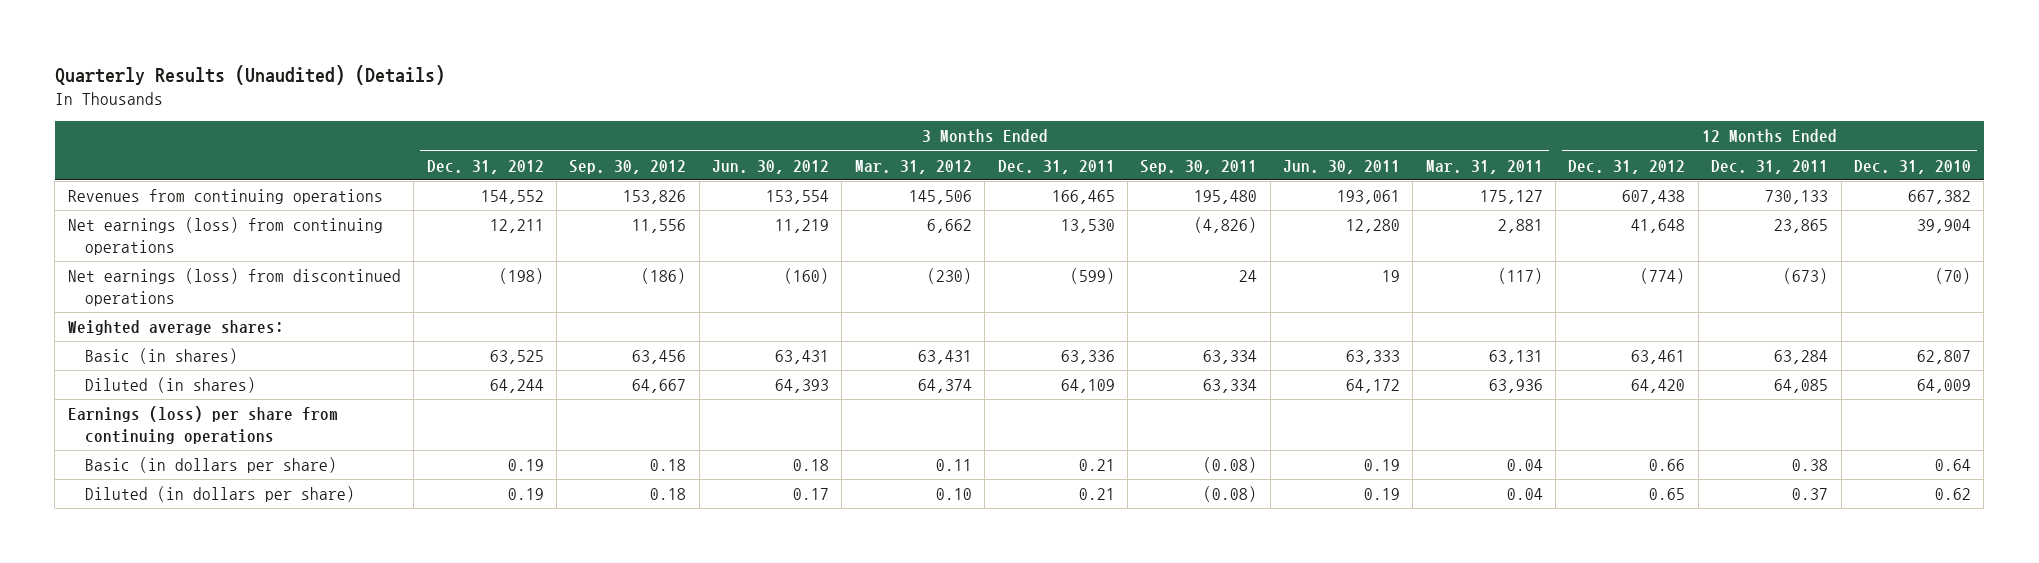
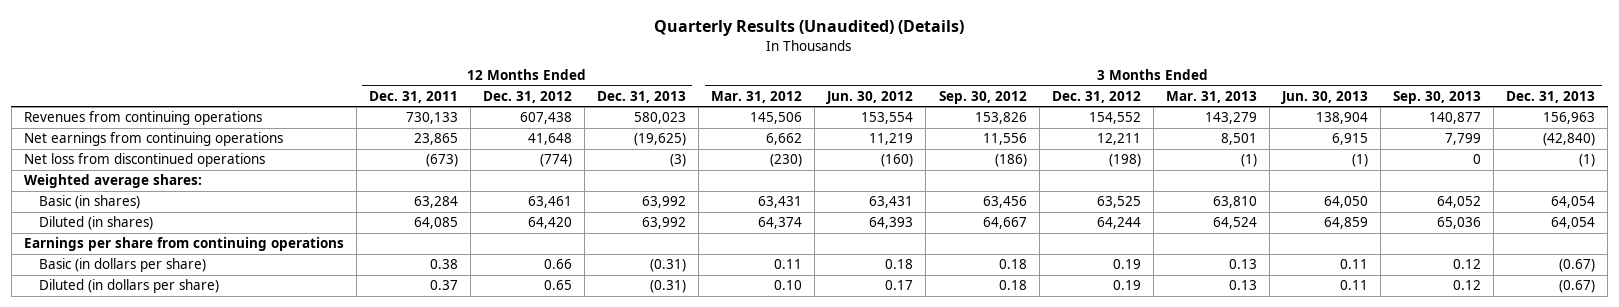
[997,159,1115,174] Dec. 31, 2011 -> none
[1140,159,1258,174] Sep. 30, 2011 -> none
[1283,159,1401,174] Jun. 30, 2011 -> none
[1425,159,1543,174] Mar. 31, 2011 -> none
[1853,159,1971,174] Dec. 31, 2010 -> none
none -> [597,90,687,103] Dec. 31, 2013
none -> [1165,90,1257,103] Mar. 31, 2013
none -> [1280,90,1368,104] Jun. 30, 2013
none -> [1393,90,1482,104] Sep. 30, 2013
none -> [1506,90,1596,103] Dec. 31, 2013
[67,217,383,255] Net earnings (loss) from continuing operations -> [23,132,283,147] Net earnings from continuing operations
[67,268,401,306] Net earnings (loss) from discontinued operations -> [23,153,265,168] Net loss from discontinued operations
[67,406,338,444] Earnings (loss) per share from continuing operations -> [23,237,344,252] Earnings per share from continuing operations

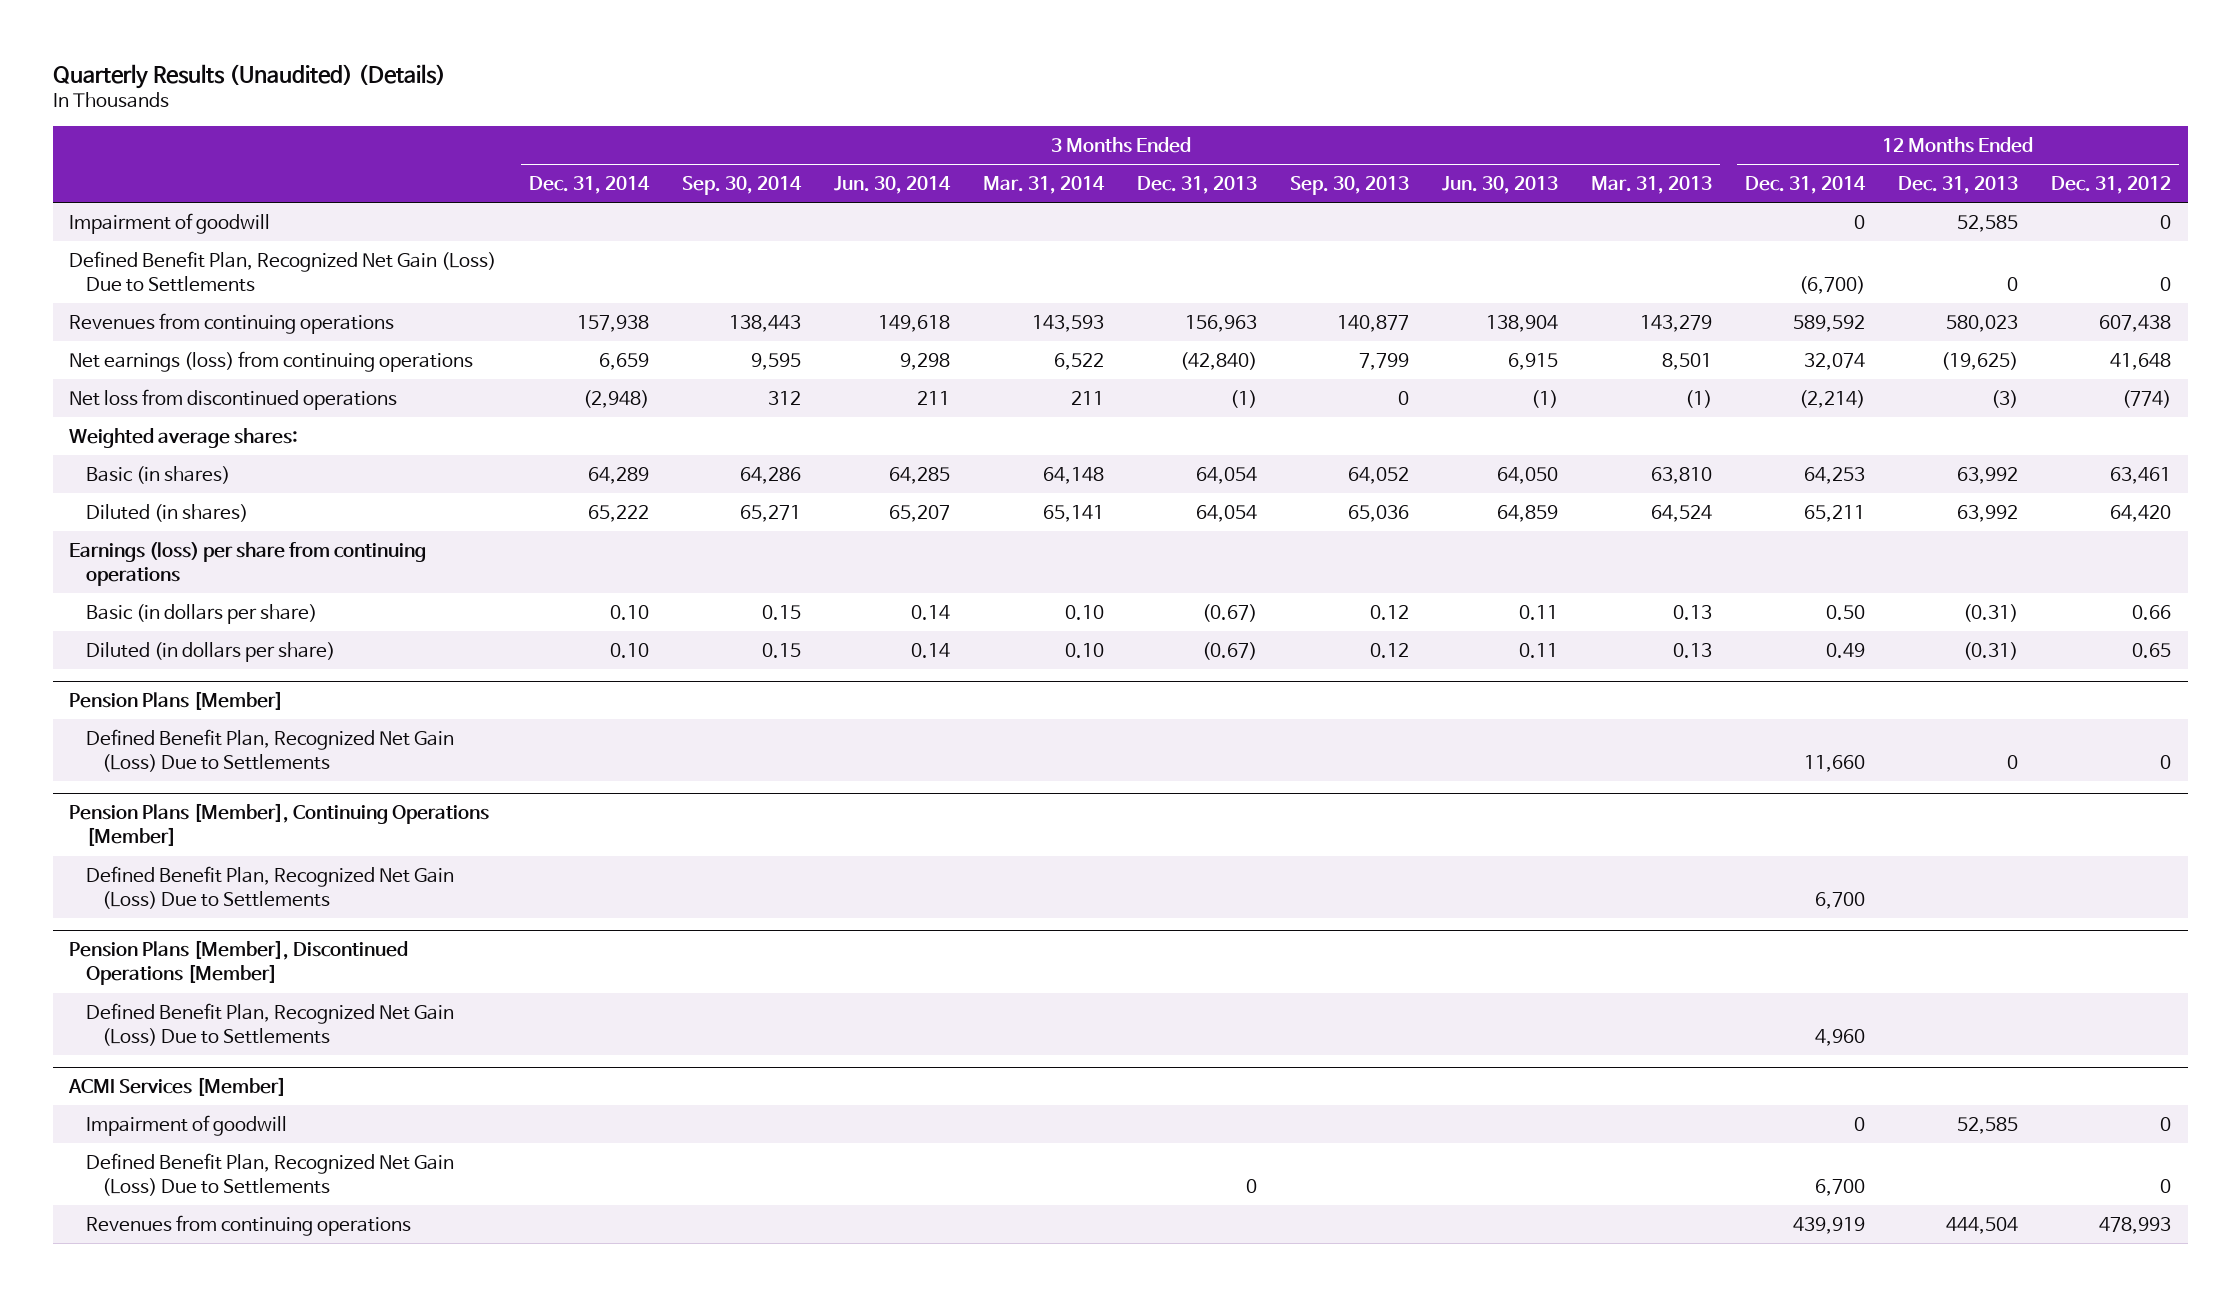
[368,90,458,103] Dec. 31, 2011 -> none
[711,90,803,103] Mar. 31, 2012 -> none
[826,90,914,104] Jun. 30, 2012 -> none
[938,90,1027,104] Sep. 30, 2012 -> none
[1051,90,1141,103] Dec. 31, 2012 -> none
none -> [529,175,651,194] Dec. 31, 2014
none -> [682,175,803,195] Sep. 30, 2014
none -> [834,175,952,194] Jun. 30, 2014
none -> [983,175,1106,194] Mar. 31, 2014
none -> [1745,175,1867,194] Dec. 31, 2014
none -> [69,212,271,234] Impairment of goodwill
none -> [69,250,497,293] Defined Benefit Plan, Recognized Net Gain (Loss) Due to Settlements
[23,132,283,147] Net earnings from continuing operations -> [69,350,474,372] Net earnings (loss) from continuing operations
[23,237,344,252] Earnings per share from continuing operations -> [69,541,427,587] Earnings (loss) per share from continuing operations
none -> [69,690,284,710] Pension Plans [Member]
none -> [85,728,454,773] Defined Benefit Plan, Recognized Net Gain (Loss) Due to Settlements
none -> [69,802,490,847] Pension Plans [Member], Continuing Operations [Member]
none -> [85,865,454,910] Defined Benefit Plan, Recognized Net Gain (Loss) Due to Settlements
none -> [69,939,409,986] Pension Plans [Member], Discontinued Operations [Member]
none -> [85,1002,454,1047] Defined Benefit Plan, Recognized Net Gain (Loss) Due to Settlements
none -> [68,1076,287,1096] ACMI Services [Member]
none -> [85,1114,287,1136] Impairment of goodwill
none -> [85,1152,454,1197] Defined Benefit Plan, Recognized Net Gain (Loss) Due to Settlements
none -> [85,1214,411,1236] Revenues from continuing operations

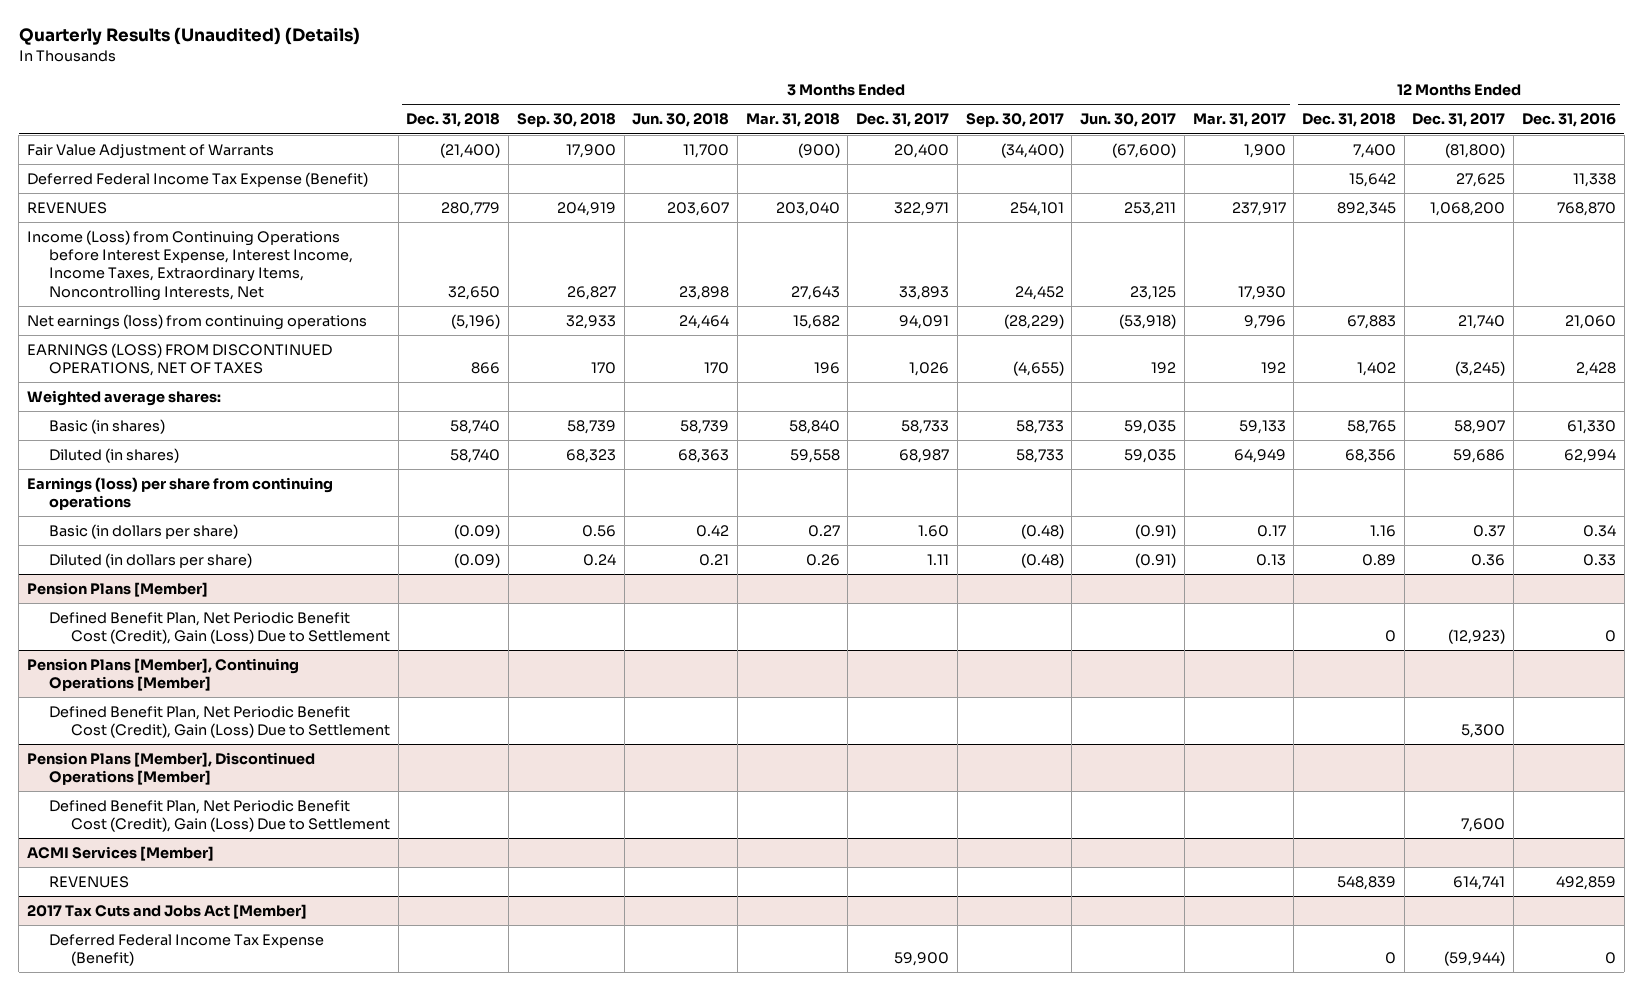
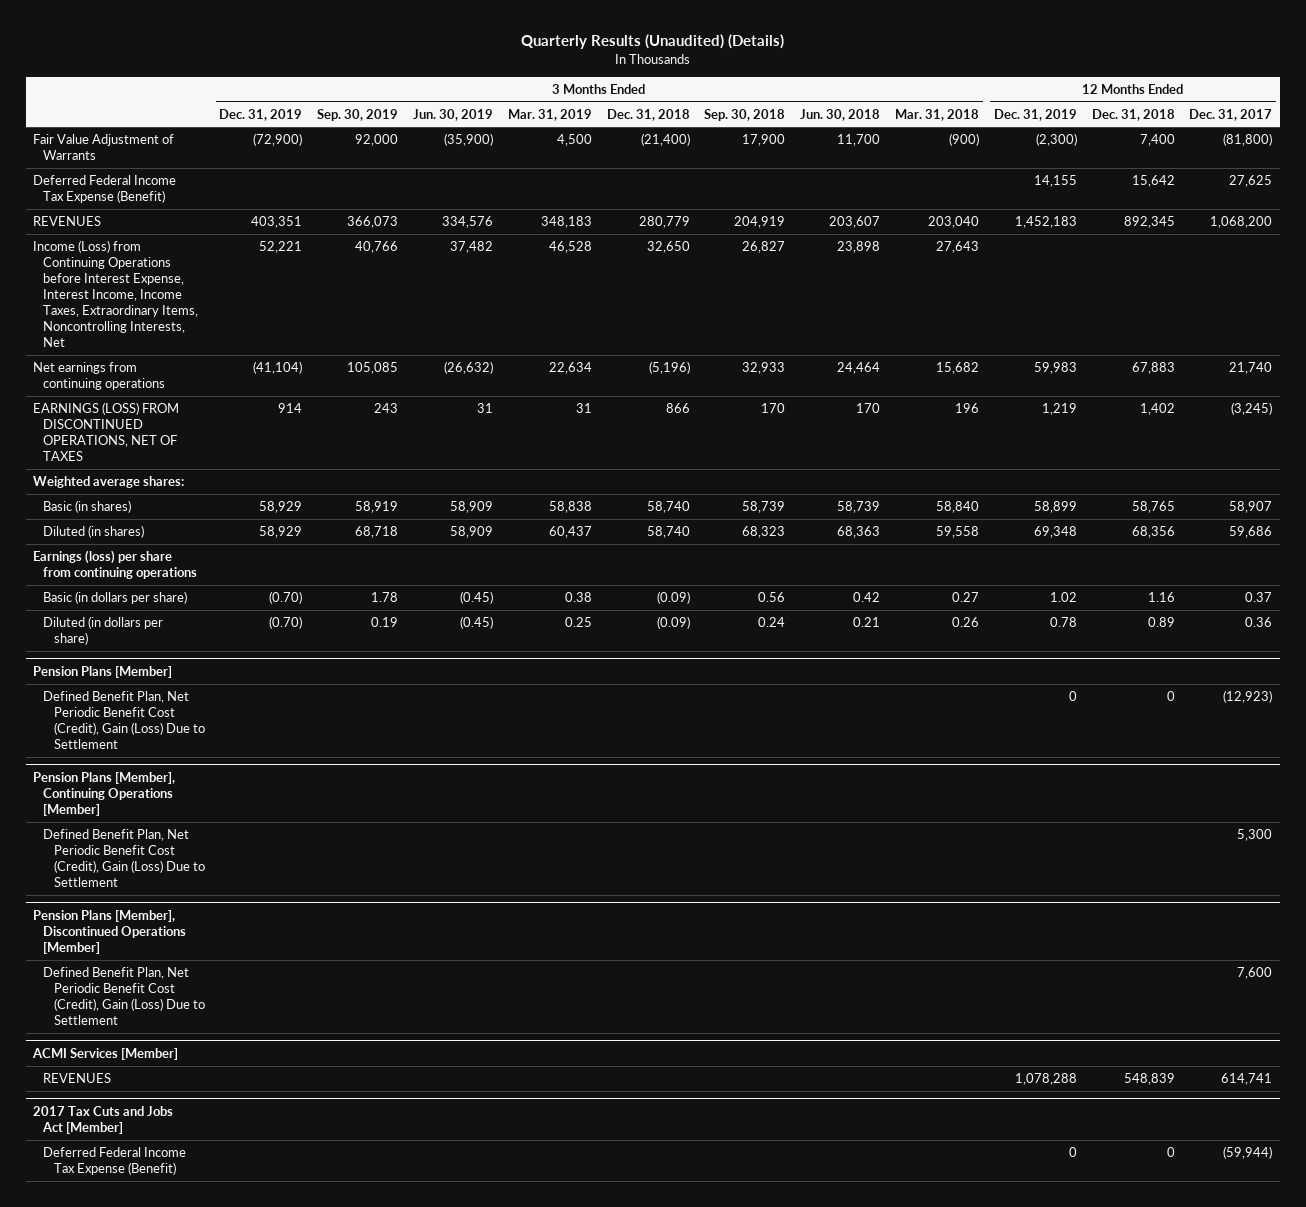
[856,113,950,128] Dec. 31, 2017 -> none
[965,113,1064,128] Sep. 30, 2017 -> none
[1080,113,1177,128] Jun. 30, 2017 -> none
[1192,113,1286,128] Mar. 31, 2017 -> none
[1521,113,1616,128] Dec. 31, 2016 -> none
none -> [219,108,303,121] Dec. 31, 2019
none -> [317,108,399,121] Sep. 30, 2019
none -> [412,108,493,121] Jun. 30, 2019
none -> [507,108,592,121] Mar. 31, 2019
none -> [993,108,1077,121] Dec. 31, 2019
[26,313,367,330] Net earnings (loss) from continuing operations -> [33,362,166,391] Net earnings from continuing operations

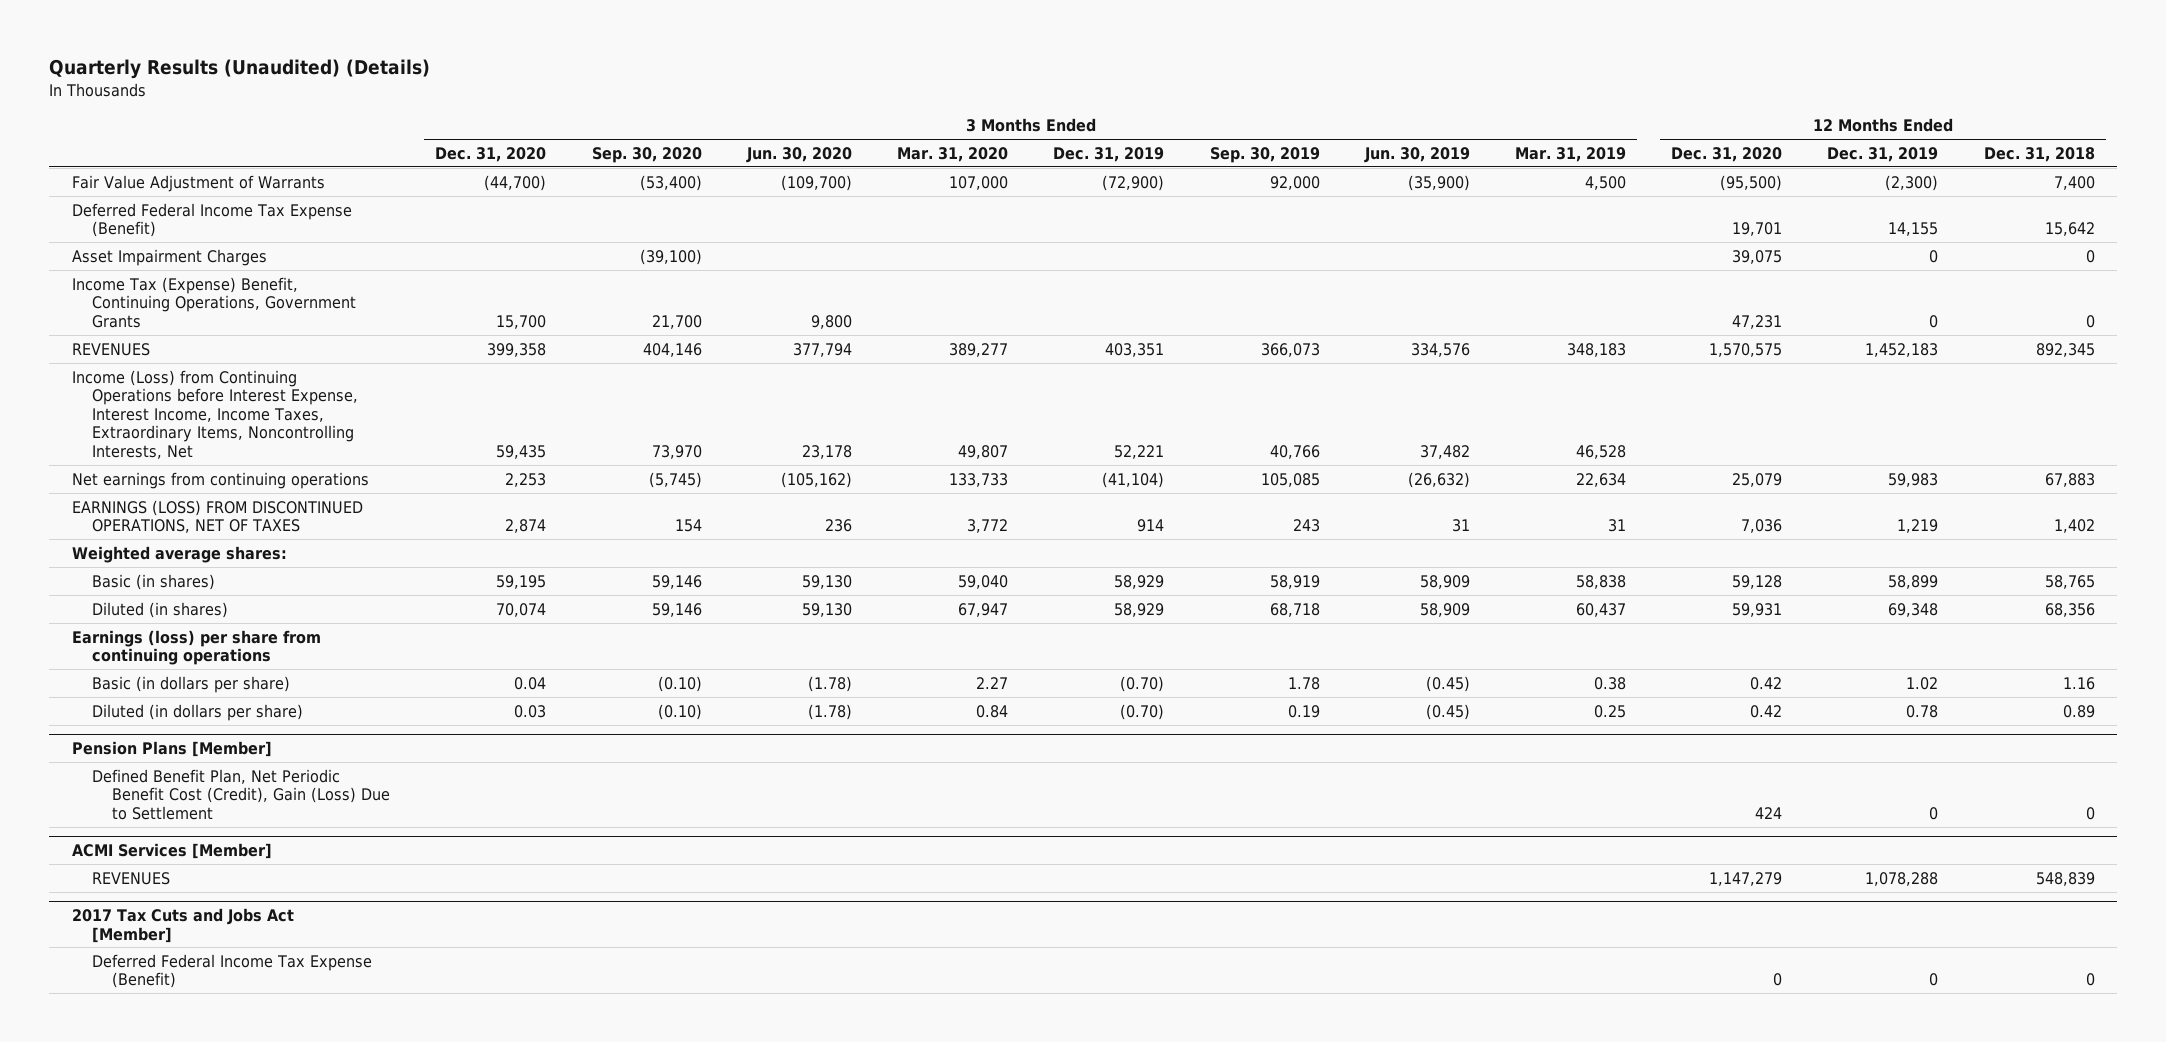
[606,108,690,121] Dec. 31, 2018 -> none
[704,108,786,121] Sep. 30, 2018 -> none
[800,108,881,121] Jun. 30, 2018 -> none
[894,108,979,121] Mar. 31, 2018 -> none
[1189,108,1273,121] Dec. 31, 2017 -> none
none -> [435,146,547,162] Dec. 31, 2020
none -> [591,146,702,163] Sep. 30, 2020
none -> [745,146,852,163] Jun. 30, 2020
none -> [897,146,1009,162] Mar. 31, 2020
none -> [1671,146,1783,162] Dec. 31, 2020
none -> [71,248,267,266] Asset Impairment Charges
none -> [71,276,356,328] Income Tax (Expense) Benefit, Continuing Operations, Government Grants
[33,772,176,817] Pension Plans [Member], Continuing Operations [Member] -> none
[43,829,205,887] Defined Benefit Plan, Net Periodic Benefit Cost (Credit), Gain (Loss) Due to Settlement -> none
[33,910,187,955] Pension Plans [Member], Discontinued Operations [Member] -> none
[43,967,205,1025] Defined Benefit Plan, Net Periodic Benefit Cost (Credit), Gain (Loss) Due to Settlement -> none

